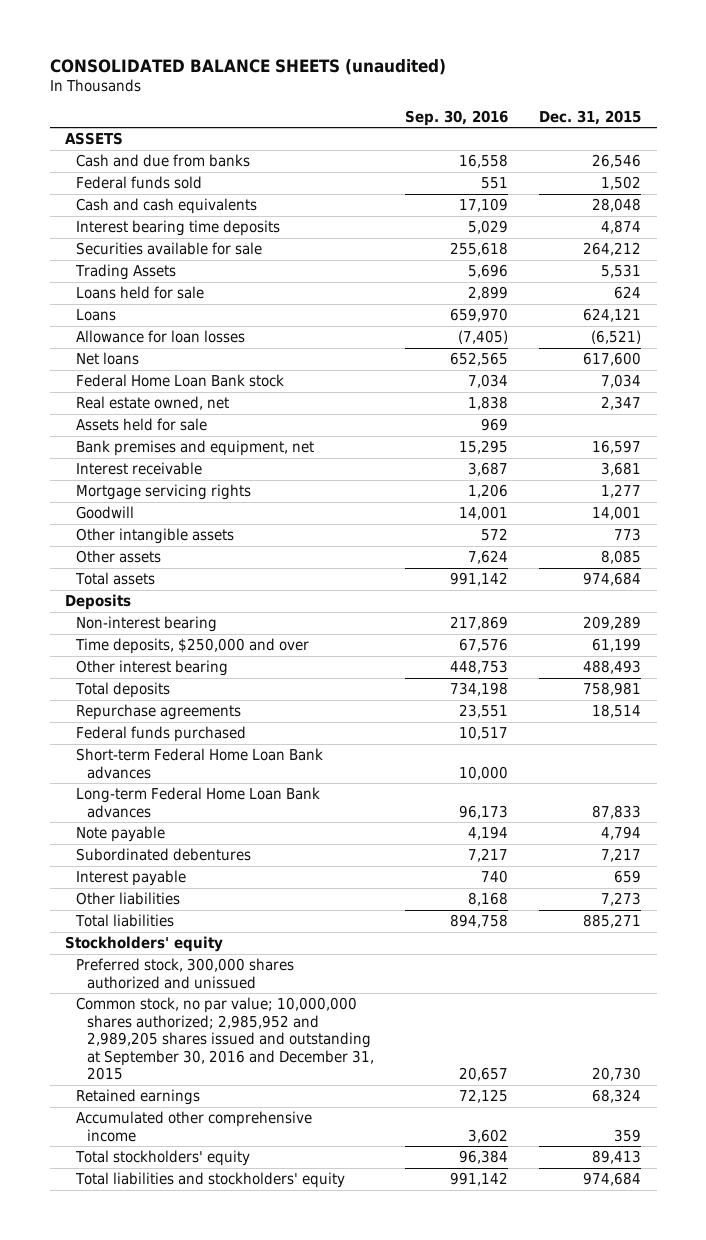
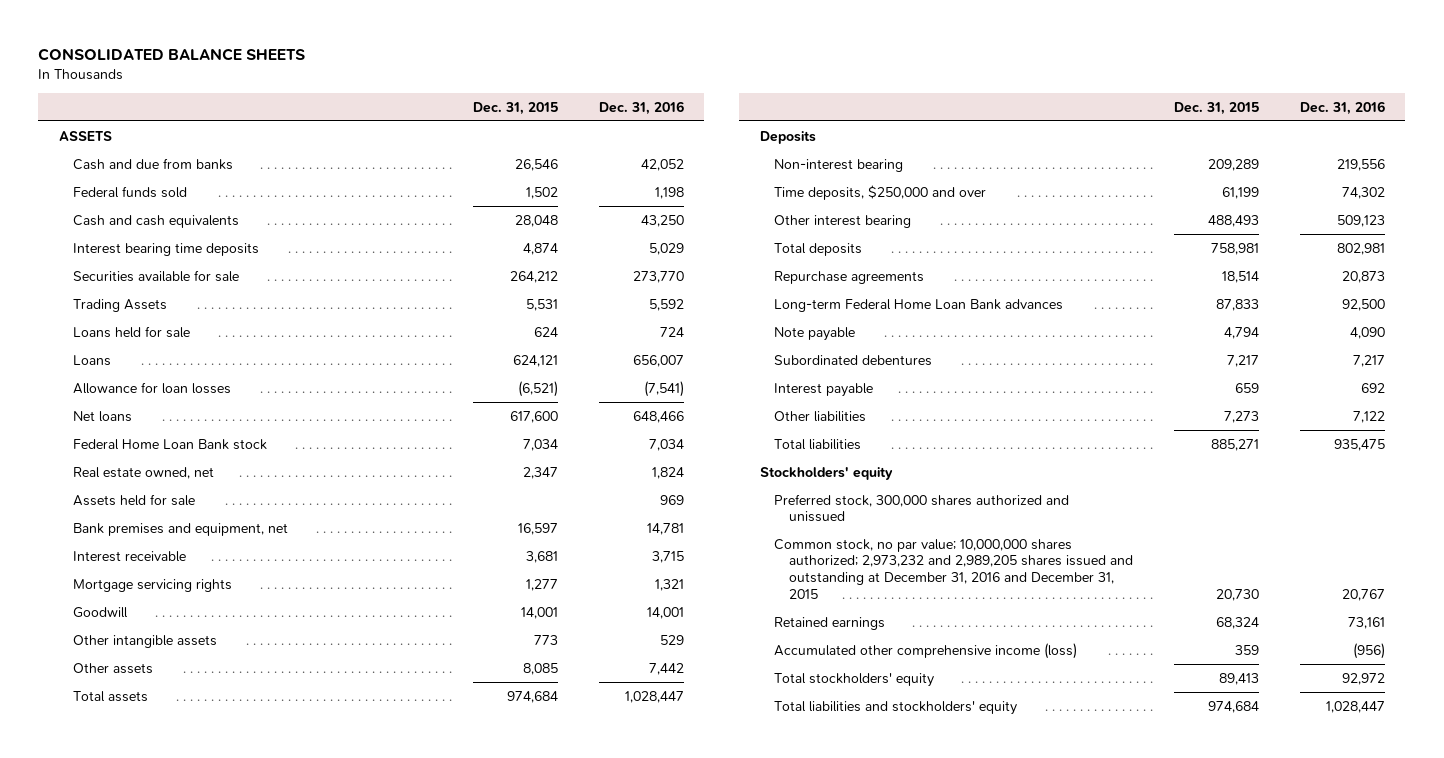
[49,58,446,75] CONSOLIDATED BALANCE SHEETS (unaudited) -> [38,48,306,62] CONSOLIDATED BALANCE SHEETS
[404,109,508,126] Sep. 30, 2016 -> none
none -> [598,100,684,115] Dec. 31, 2016
[75,726,246,743] Federal funds purchased -> none
[75,748,323,779] Short-term Federal Home Loan Bank advances -> none
[75,997,374,1081] Common stock, no par value; 10,000,000 shares authorized; 2,985,952 and 2,989,205 shares issued and outstanding at September 30, 2016 and December 31, 2015 -> [774,538,1133,599] Common stock, no par value; 10,000,000 shares authorized; 2,973,232 and 2,989,205 shares issued and outstanding at December 31, 2016 and December 31, 2015
[75,1111,312,1142] Accumulated other comprehensive income -> [774,642,1078,659] Accumulated other comprehensive income (loss)

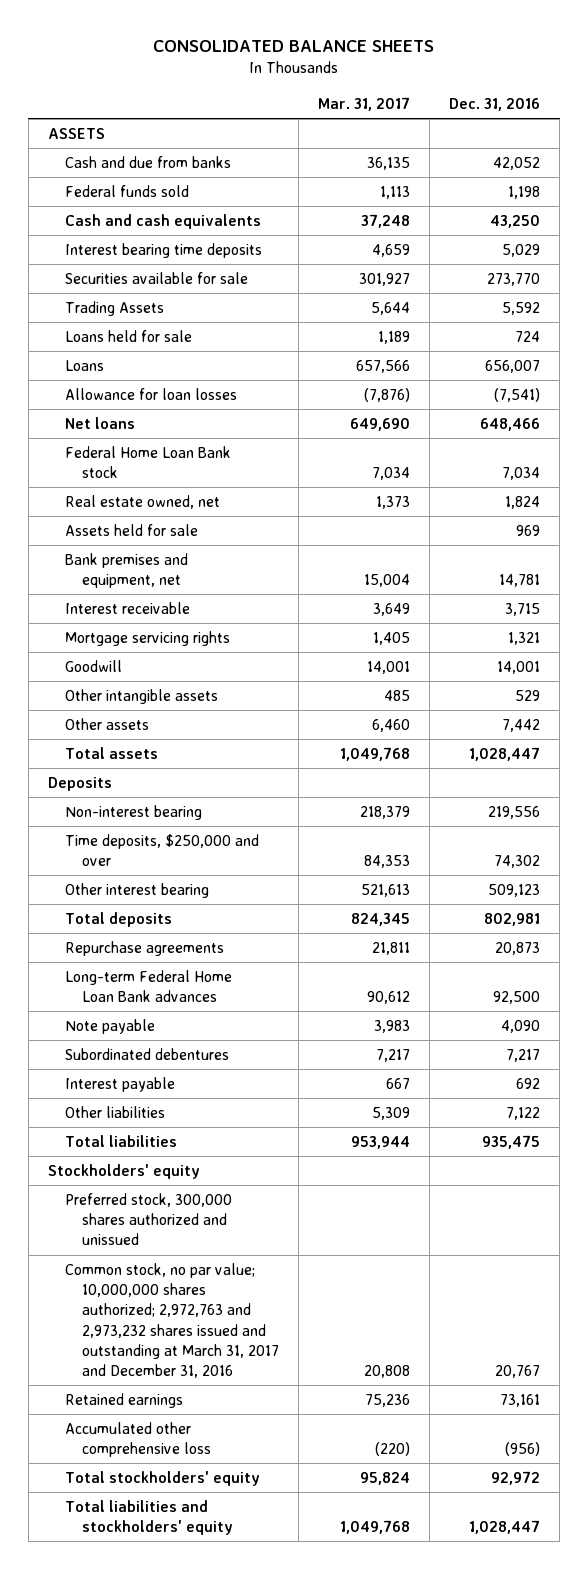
[472,101,558,115] Dec. 31, 2015 -> none
none -> [318,96,411,111] Mar. 31, 2017
[774,538,1133,599] Common stock, no par value; 10,000,000 shares authorized; 2,973,232 and 2,989,205 shares issued and outstanding at December 31, 2016 and December 31, 2015 -> [64,1262,280,1378] Common stock, no par value; 10,000,000 shares authorized; 2,972,763 and 2,973,232 shares issued and outstanding at March 31, 2017 and December 31, 2016
[774,642,1078,659] Accumulated other comprehensive income (loss) -> [64,1421,212,1458] Accumulated other comprehensive loss

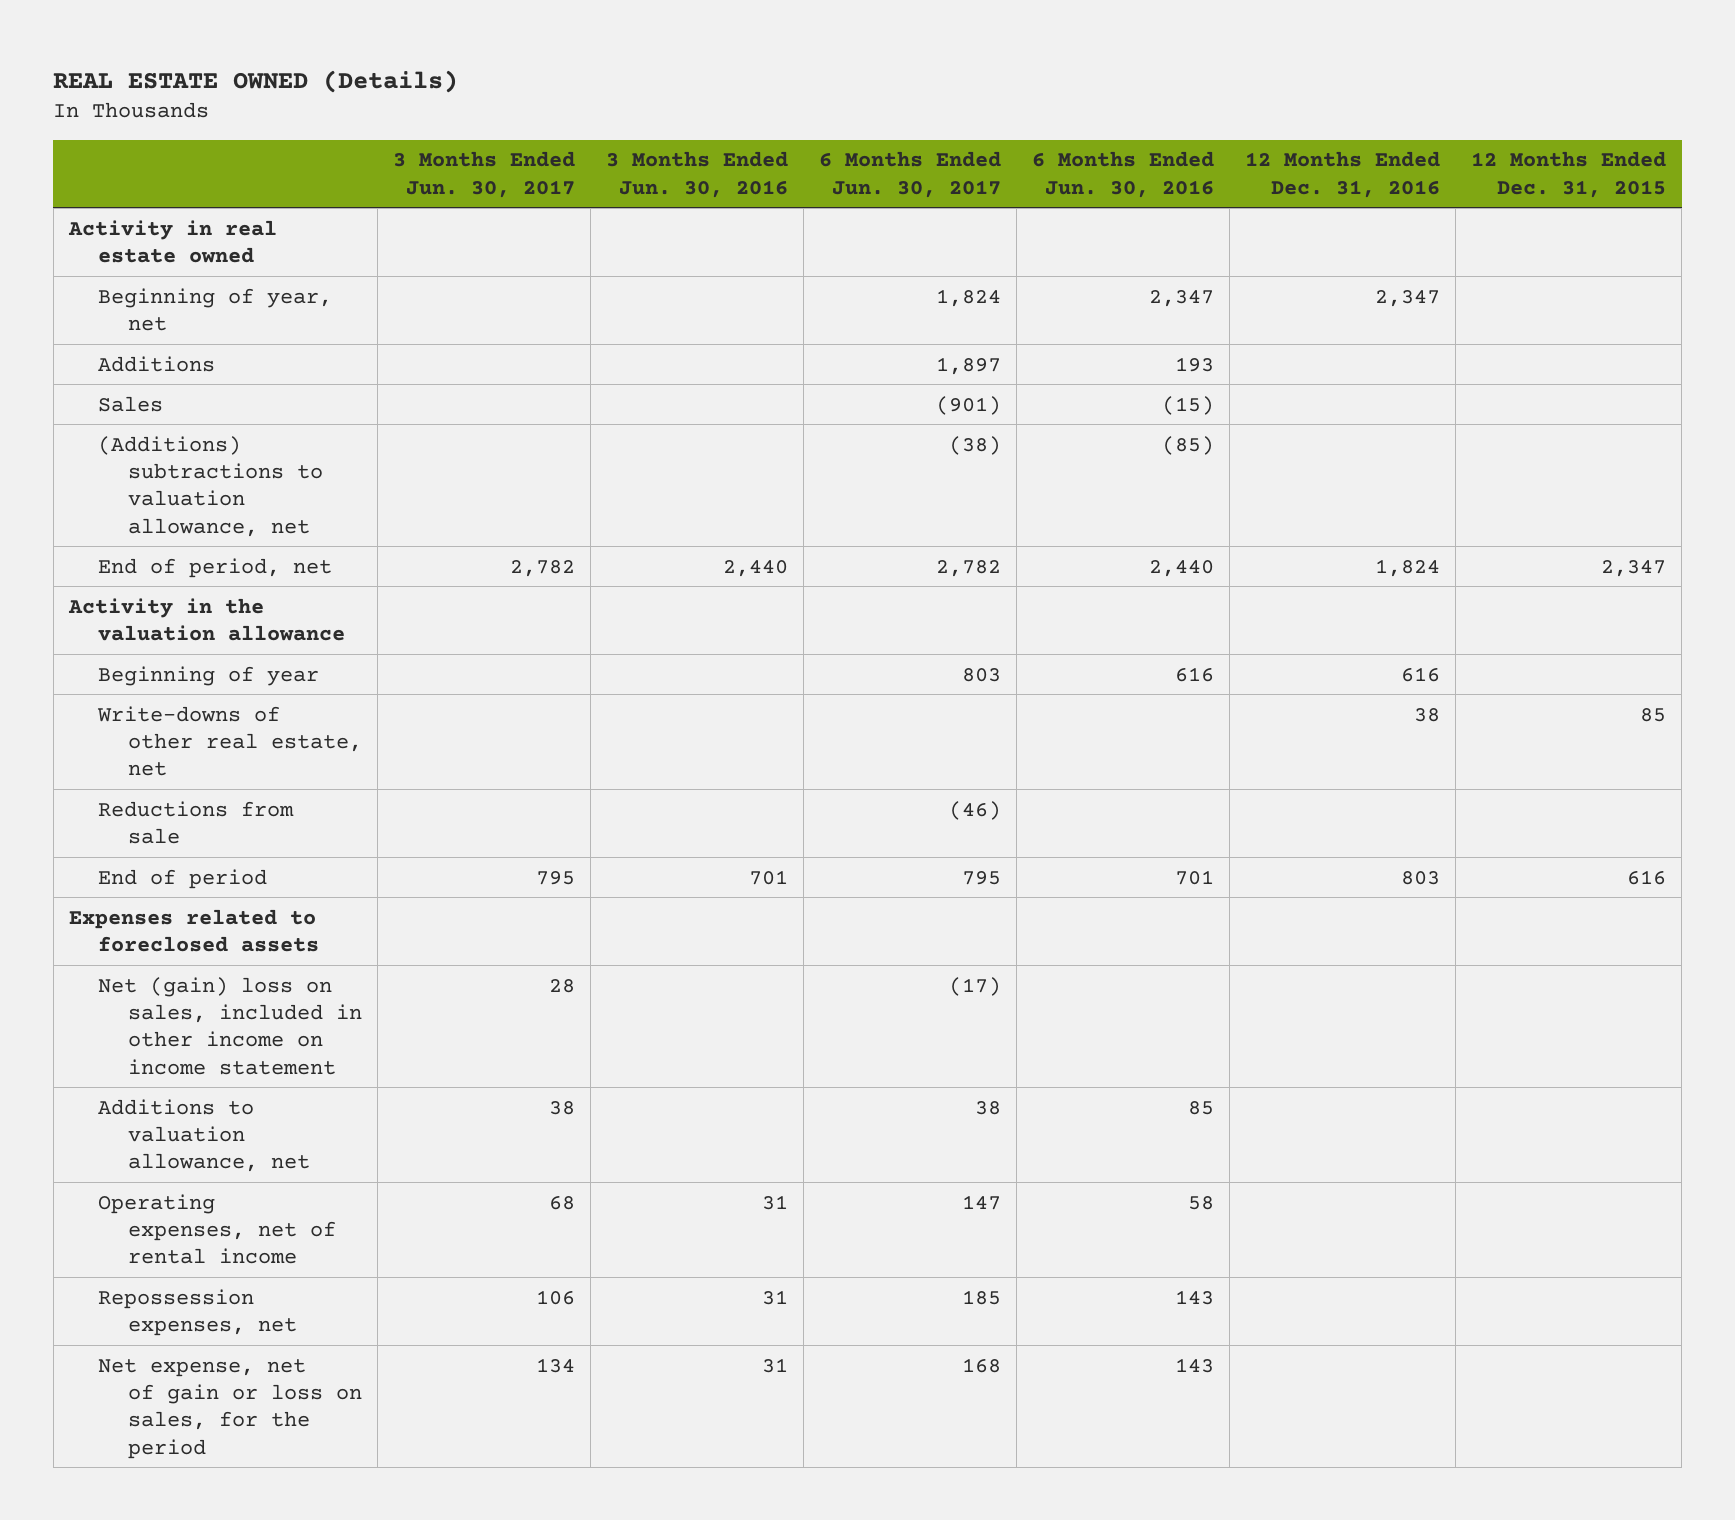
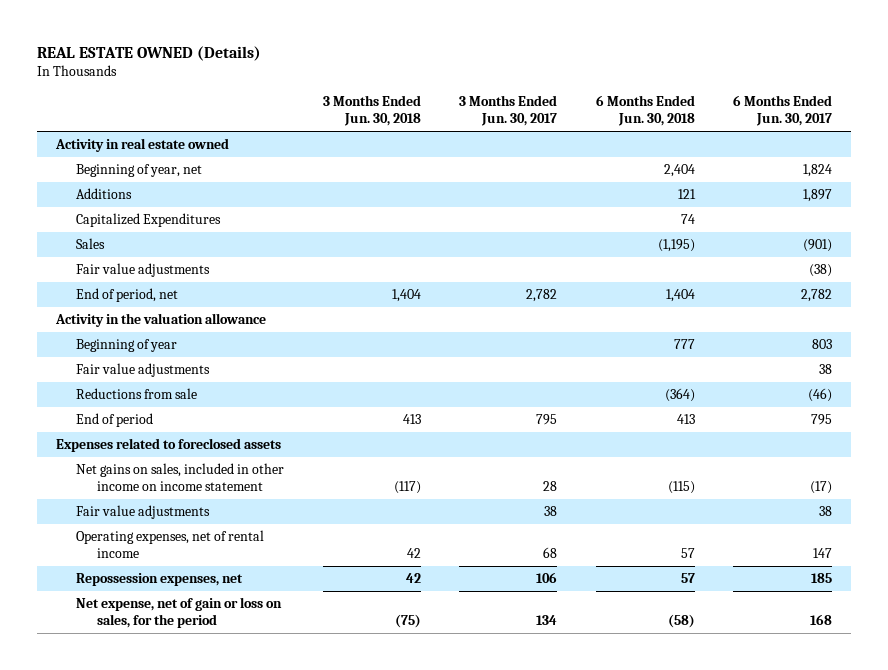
[605,151,788,198] 3 Months Ended Jun. 30, 2016 -> none
[1032,151,1215,198] 6 Months Ended Jun. 30, 2016 -> none
[1245,151,1441,198] 12 Months Ended Dec. 31, 2016 -> none
[1471,151,1667,198] 12 Months Ended Dec. 31, 2015 -> none
none -> [322,94,421,127] 3 Months Ended Jun. 30, 2018
none -> [595,94,695,127] 6 Months Ended Jun. 30, 2018
none -> [76,212,222,227] Capitalized Expenditures
[98,435,323,537] (Additions) subtractions to valuation allowance, net -> [76,262,211,277] Fair value adjustments
[97,705,362,777] Write-downs of other real estate, net -> none
none -> [76,362,211,377] Fair value adjustments
[98,976,362,1075] Net (gain) loss on sales, included in other income on income statement -> [76,462,285,492] Net gains on sales, included in other income on income statement
[98,1098,310,1173] Additions to valuation allowance, net -> [76,504,211,519] Fair value adjustments

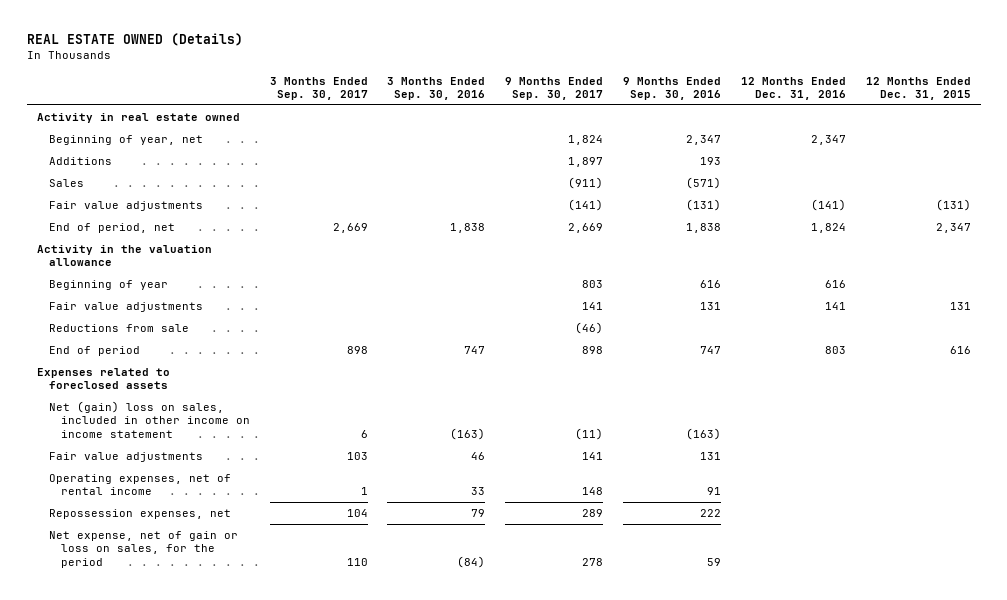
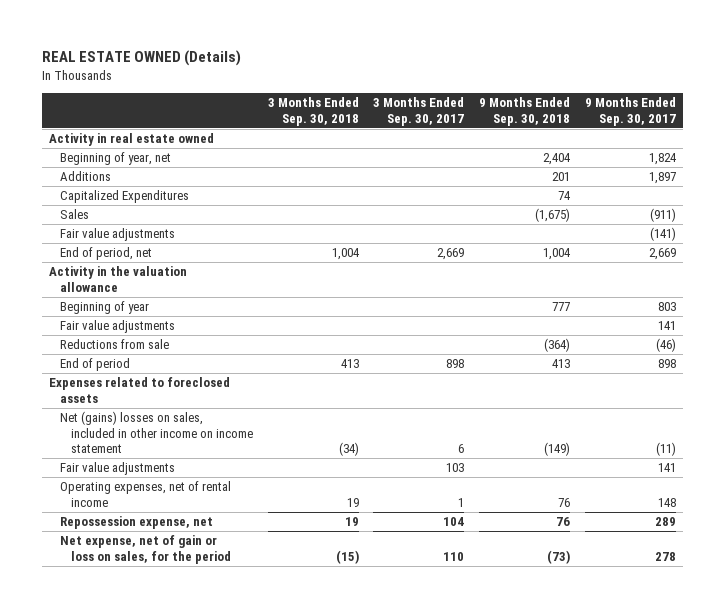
[387,76,486,101] 3 Months Ended Sep. 30, 2016 -> none
[623,76,722,101] 9 Months Ended Sep. 30, 2016 -> none
[740,76,846,101] 12 Months Ended Dec. 31, 2016 -> none
[865,76,971,101] 12 Months Ended Dec. 31, 2015 -> none
none -> [267,97,359,127] 3 Months Ended Sep. 30, 2018
none -> [478,97,570,127] 9 Months Ended Sep. 30, 2018
none -> [60,190,190,204] Capitalized Expenditures
[48,400,250,438] Net (gain) loss on sales, included in other income on income statement -> [60,411,254,454] Net (gains) losses on sales, included in other income on income statement
[48,508,231,519] Repossession expenses, net -> [60,516,214,530] Repossession expense, net

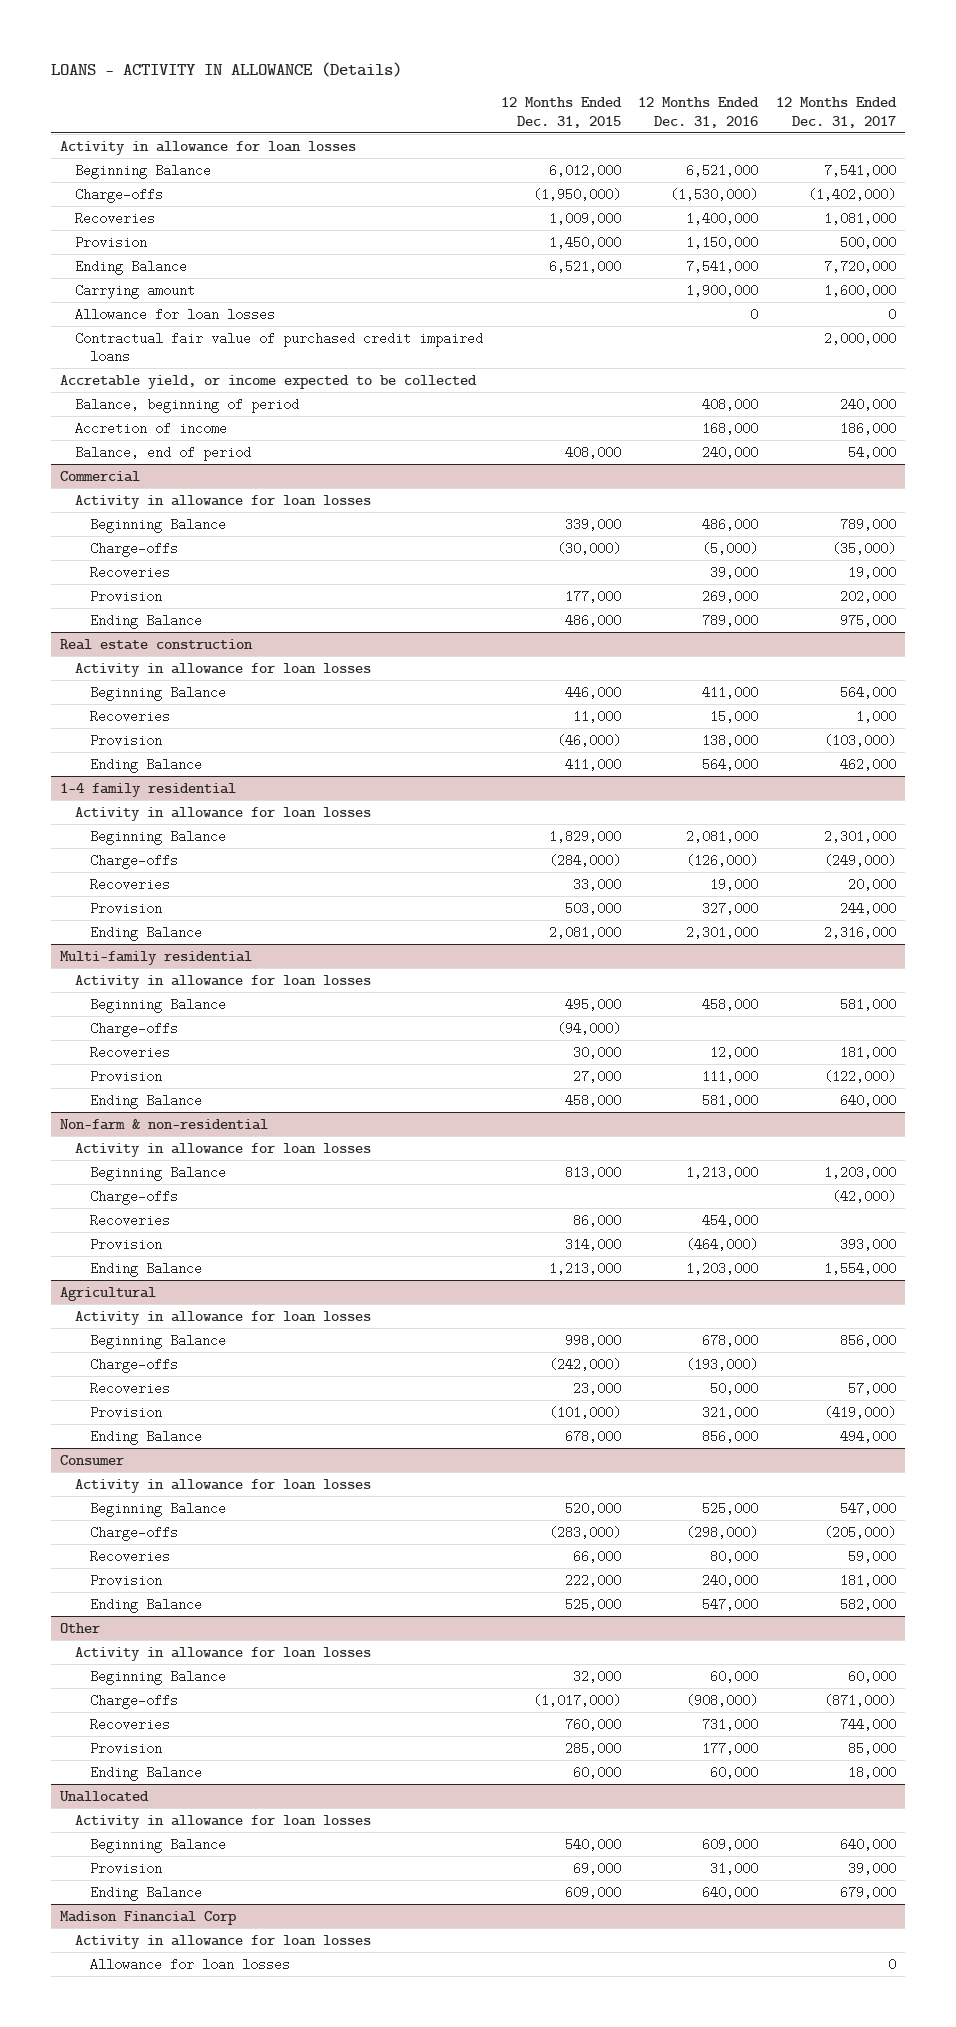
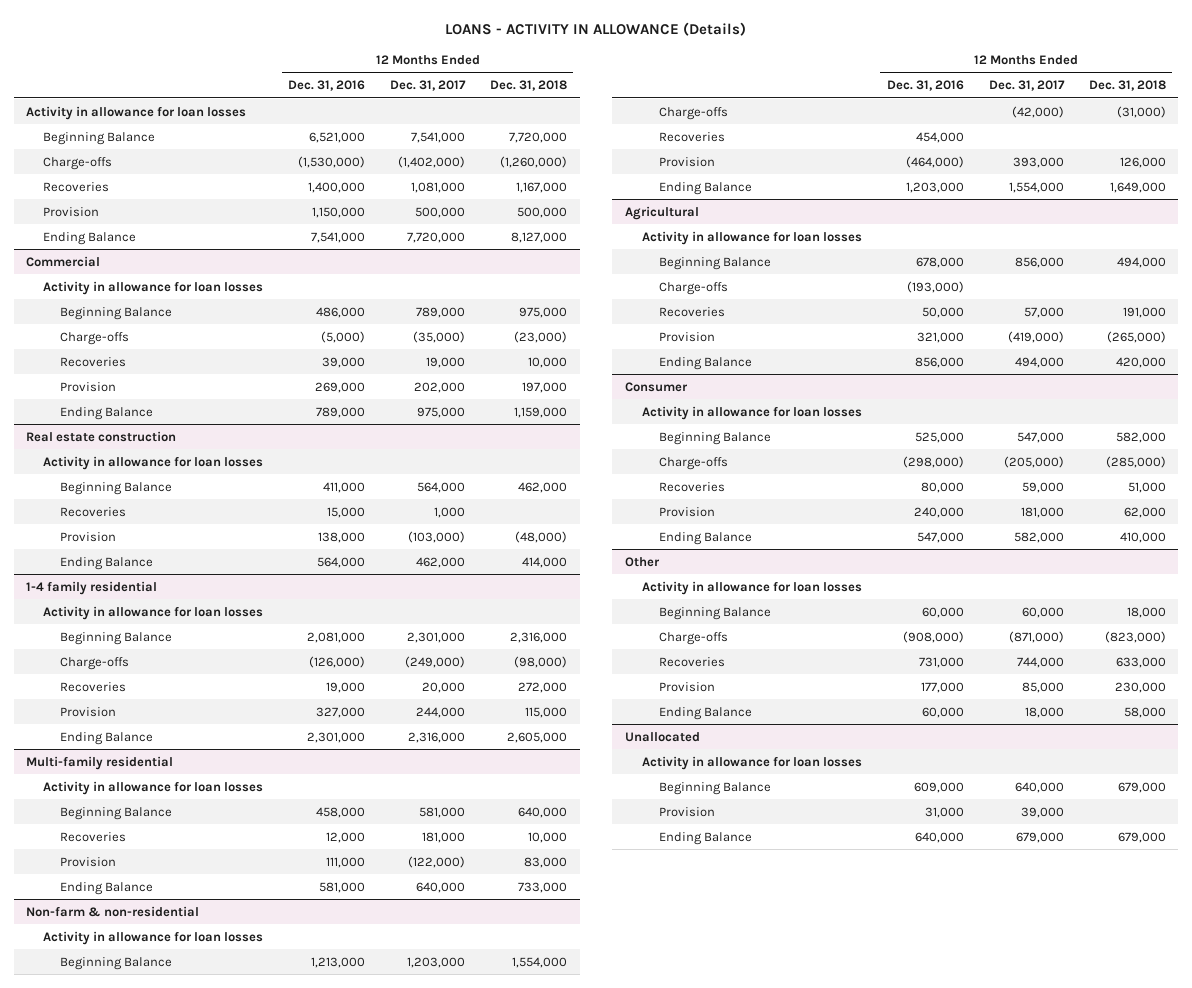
[500,97,622,128] 12 Months Ended Dec. 31, 2015 -> none
none -> [490,80,568,92] Dec. 31, 2018
[74,283,195,299] Carrying amount -> none
[74,307,275,321] Allowance for loan losses -> none
[74,331,483,363] Contractual fair value of purchased credit impaired loans -> none
[59,374,477,389] Accretable yield, or income expected to be collected -> none
[74,397,299,413] Balance, beginning of period -> none
[74,421,227,435] Accretion of income -> none
[74,445,251,461] Balance, end of period -> none
[89,1021,178,1037] Charge-offs -> none
[59,1910,236,1925] Madison Financial Corp -> none
[74,1934,371,1949] Activity in allowance for loan losses -> none
[89,1957,290,1971] Allowance for loan losses -> none

